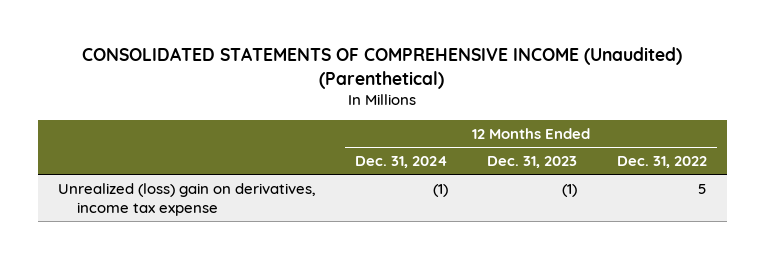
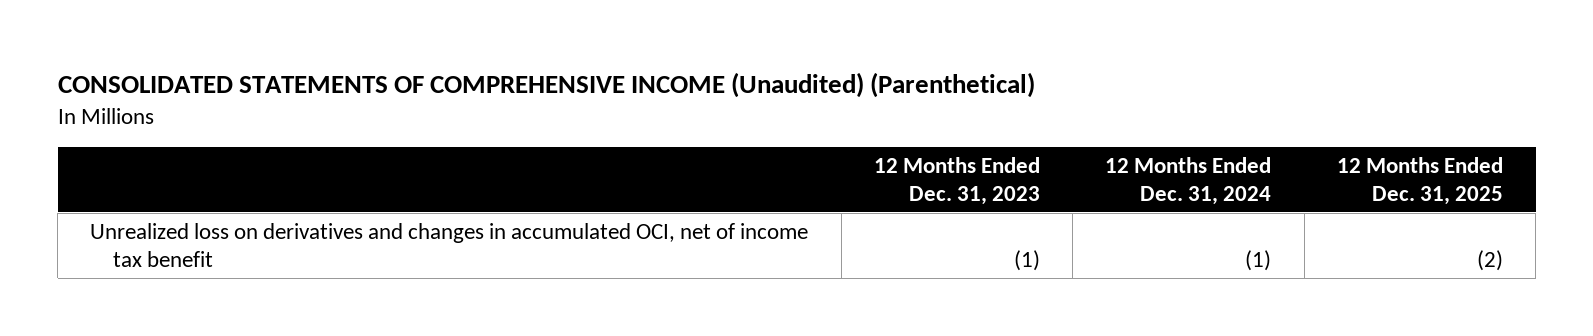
[616,155,707,168] Dec. 31, 2022 -> none
none -> [1336,156,1503,205] 12 Months Ended Dec. 31, 2025
[57,182,316,217] Unrealized (loss) gain on derivatives, income tax expense -> [90,222,809,267] Unrealized loss on derivatives and changes in accumulated OCI, net of income tax benefit

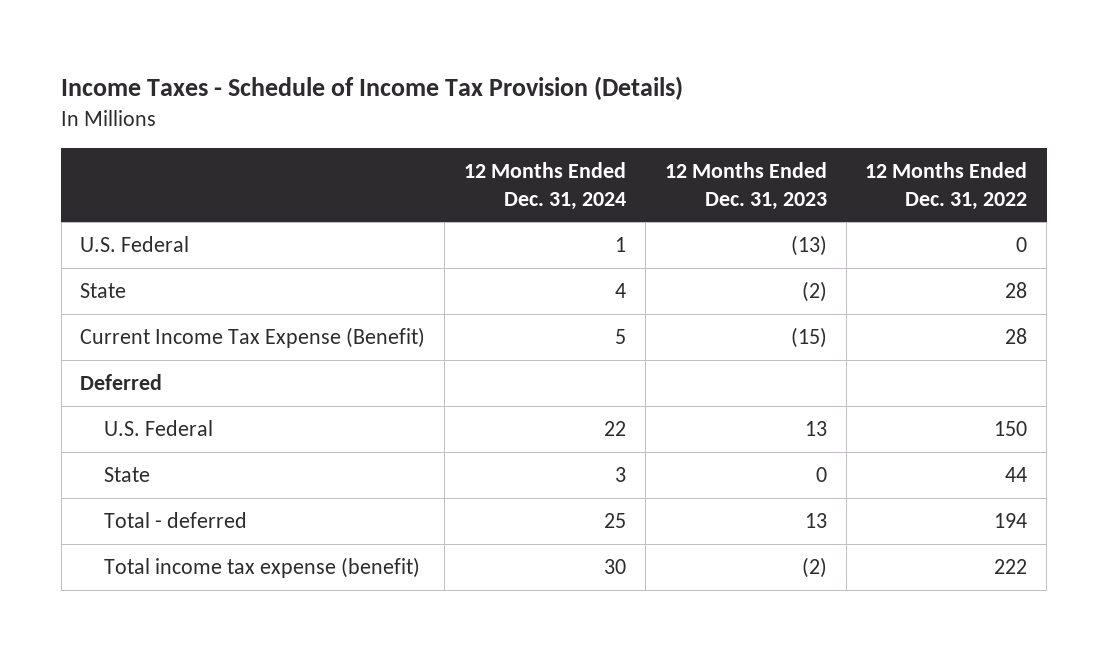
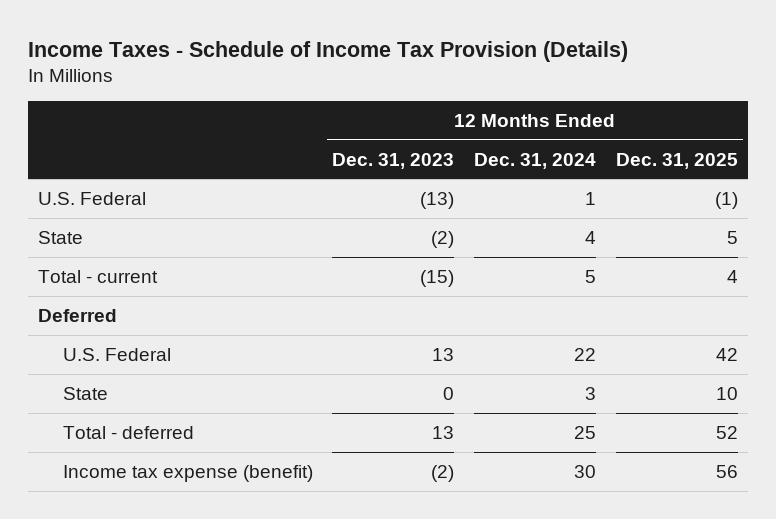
[865,161,1028,210] 12 Months Ended Dec. 31, 2022 -> none
none -> [616,152,739,169] Dec. 31, 2025
[80,327,426,349] Current Income Tax Expense (Benefit) -> [37,269,158,283] Total - current
[104,557,421,579] Total income tax expense (benefit) -> [62,464,313,482] Income tax expense (benefit)

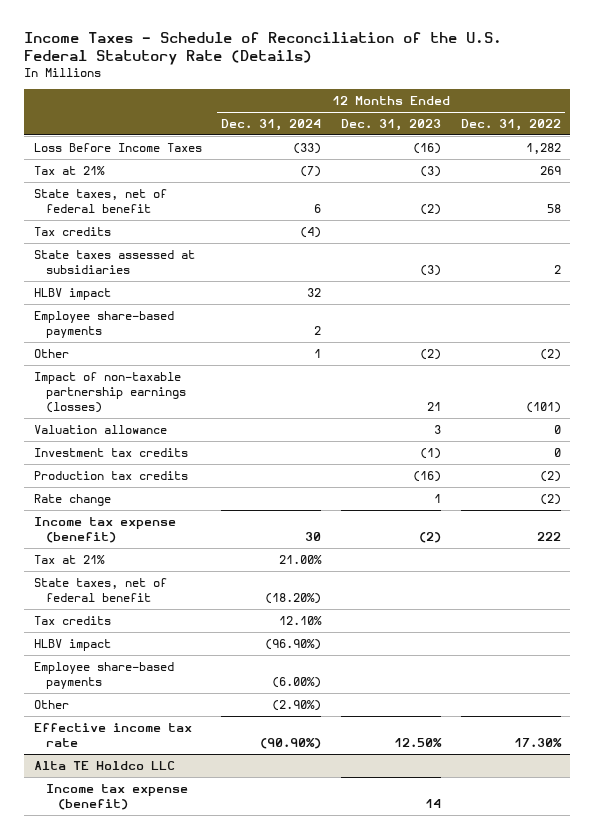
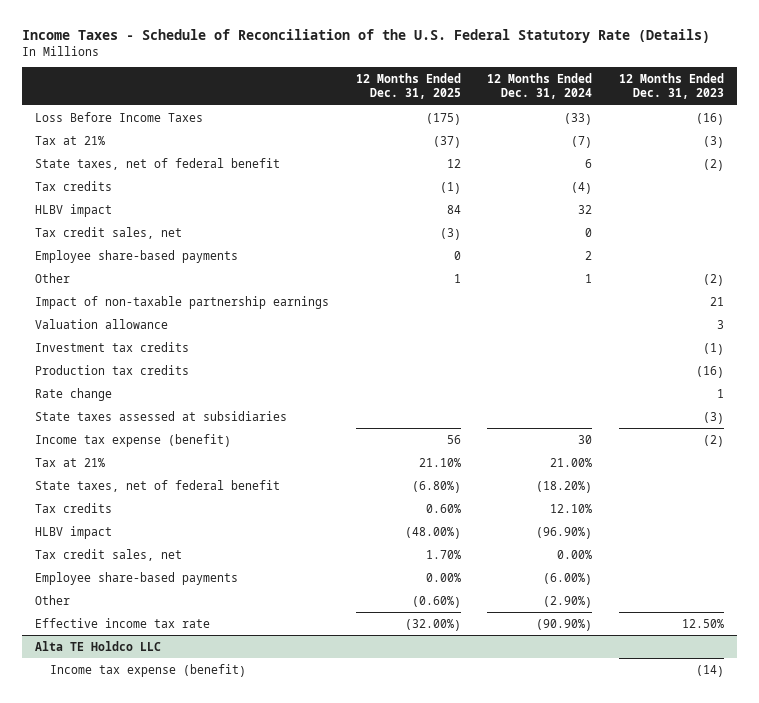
[460,118,561,131] Dec. 31, 2022 -> none
none -> [355,73,461,100] 12 Months Ended Dec. 31, 2025
none -> [35,226,183,239] Tax credit sales, net
[33,371,186,413] Impact of non-taxable partnership earnings (losses) -> [35,295,330,309] Impact of non-taxable partnership earnings
[33,249,195,274] State taxes assessed at subsidiaries -> [35,410,288,421] State taxes assessed at subsidiaries
none -> [35,548,183,561] Tax credit sales, net
[424,798,441,808] 14 -> [695,664,724,677] (14)

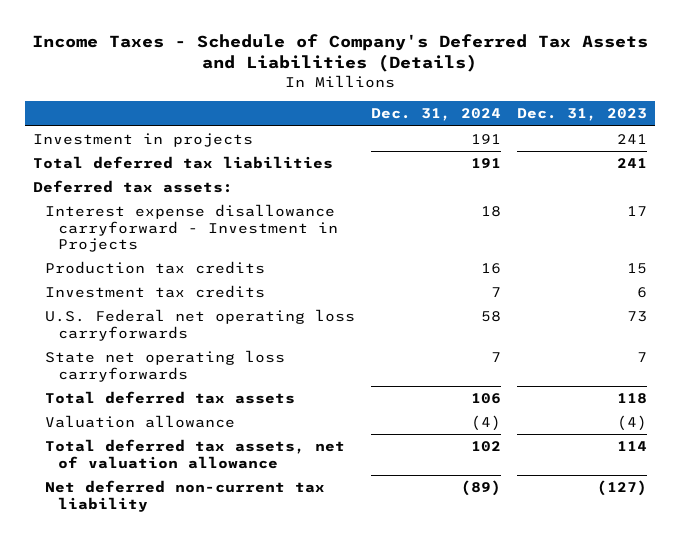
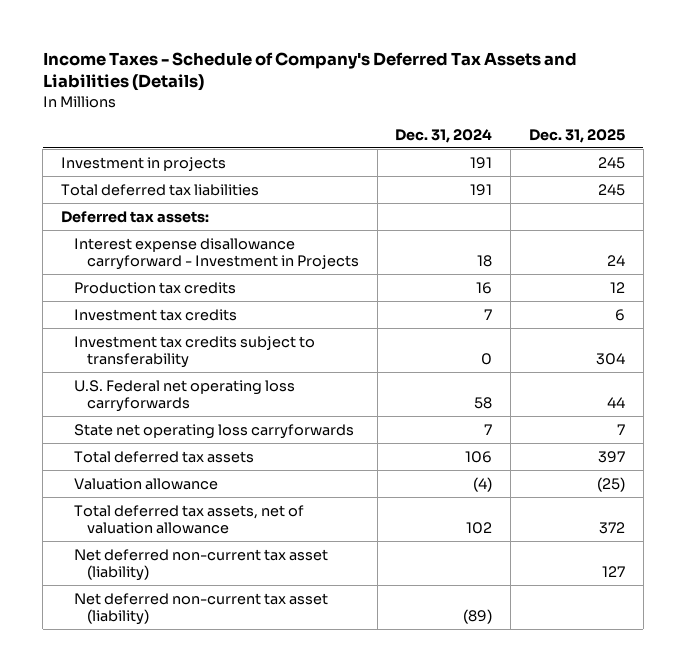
[516,108,647,122] Dec. 31, 2023 -> none
none -> [529,128,626,143] Dec. 31, 2025
none -> [74,335,316,368] Investment tax credits subject to transferability
none -> [74,548,329,581] Net deferred non-current tax asset (liability)
[45,480,326,512] Net deferred non-current tax liability -> [74,592,329,625] Net deferred non-current tax asset (liability)

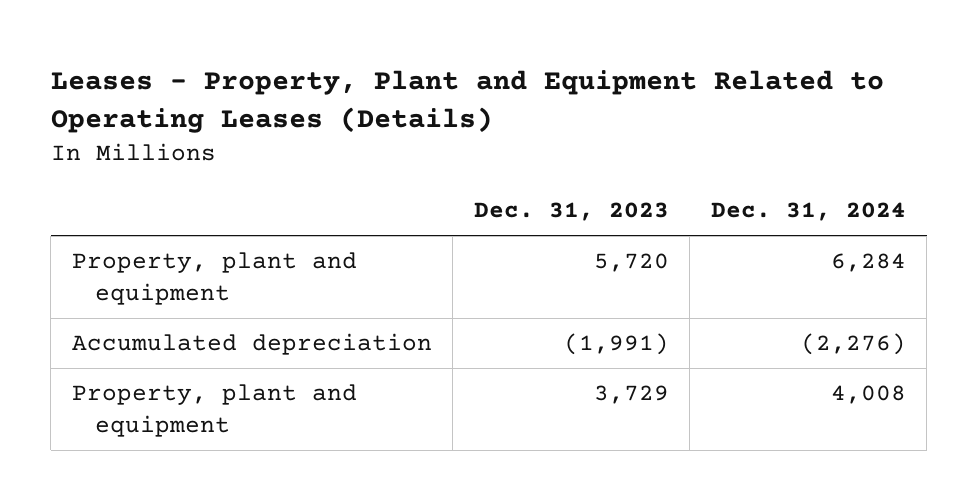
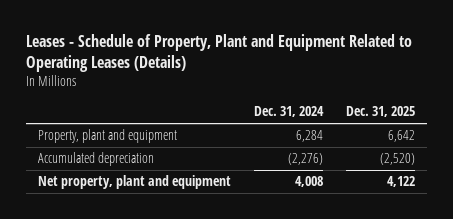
[50,69,884,133] Leases - Property, Plant and Equipment Related to Operating Leases (Details) -> [25,33,412,72] Leases - Schedule of Property, Plant and Equipment Related to Operating Leases (Details)
[473,201,669,221] Dec. 31, 2023 -> none
none -> [345,106,415,118] Dec. 31, 2025
[71,384,357,437] Property, plant and equipment -> [37,175,231,190] Net property, plant and equipment

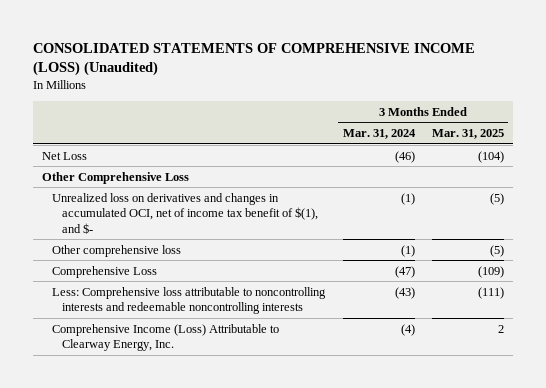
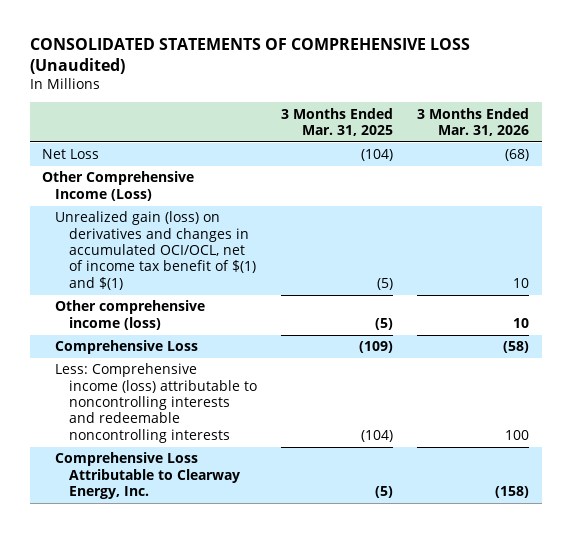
[33,42,476,77] CONSOLIDATED STATEMENTS OF COMPREHENSIVE INCOME (LOSS) (Unaudited) -> [29,38,470,74] CONSOLIDATED STATEMENTS OF COMPREHENSIVE LOSS (Unaudited)
[342,129,416,140] Mar. 31, 2024 -> none
none -> [417,107,530,136] 3 Months Ended Mar. 31, 2026
[42,171,190,184] Other Comprehensive Loss -> [41,171,194,201] Other Comprehensive Income (Loss)
[52,192,319,234] Unrealized loss on derivatives and changes in accumulated OCI, net of income tax benefit of $(1), and $- -> [55,211,256,290] Unrealized gain (loss) on derivatives and changes in accumulated OCI/OCL, net of income tax benefit of $(1) and $(1)
[52,244,182,257] Other comprehensive loss -> [55,300,206,330] Other comprehensive income (loss)
[52,286,327,315] Less: Comprehensive loss attributable to noncontrolling interests and redeemable noncontrolling interests -> [55,363,257,443] Less: Comprehensive income (loss) attributable to noncontrolling interests and redeemable noncontrolling interests
[478,286,505,299] (111) -> [361,429,394,442] (104)
[52,323,280,352] Comprehensive Income (Loss) Attributable to Clearway Energy, Inc. -> [55,452,240,500] Comprehensive Loss Attributable to Clearway Energy, Inc.
[498,324,505,333] 2 -> [375,486,394,499] (5)

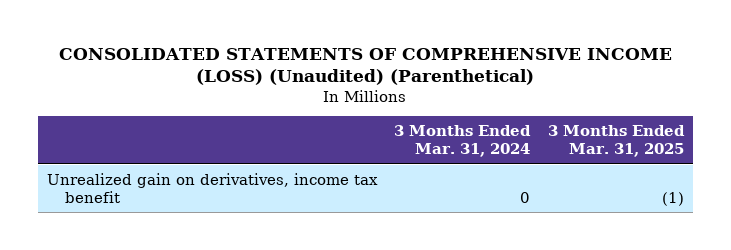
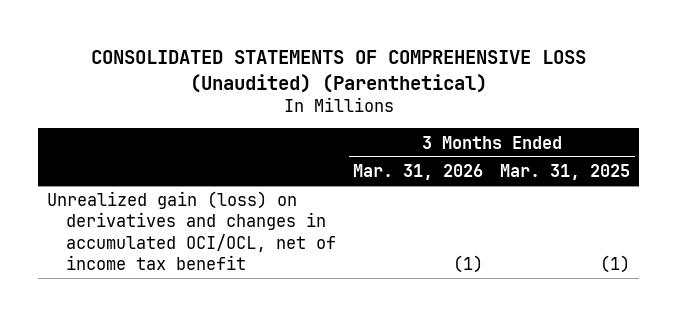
[59,48,673,86] CONSOLIDATED STATEMENTS OF COMPREHENSIVE INCOME (LOSS) (Unaudited) (Parenthetical) -> [90,50,586,93] CONSOLIDATED STATEMENTS OF COMPREHENSIVE LOSS (Unaudited) (Parenthetical)
[394,125,532,158] 3 Months Ended Mar. 31, 2024 -> none
none -> [353,163,484,180] Mar. 31, 2026
[46,172,378,204] Unrealized gain on derivatives, income tax benefit -> [47,191,336,270] Unrealized gain (loss) on derivatives and changes in accumulated OCI/OCL, net of income tax benefit

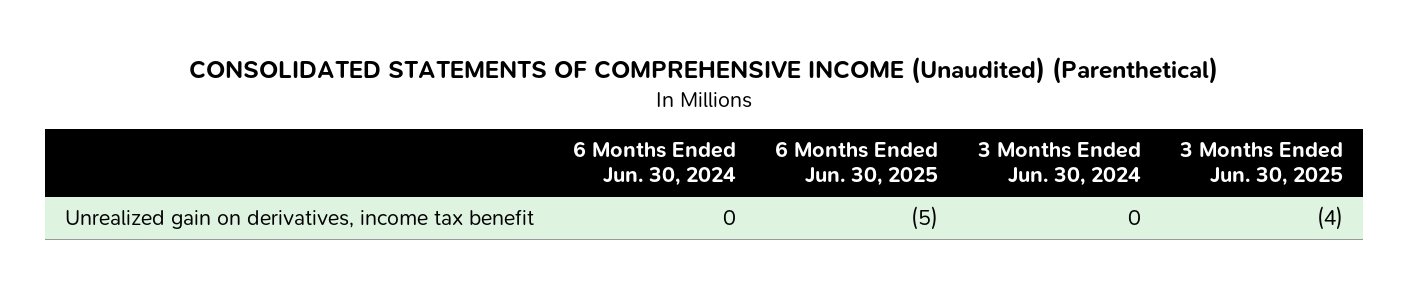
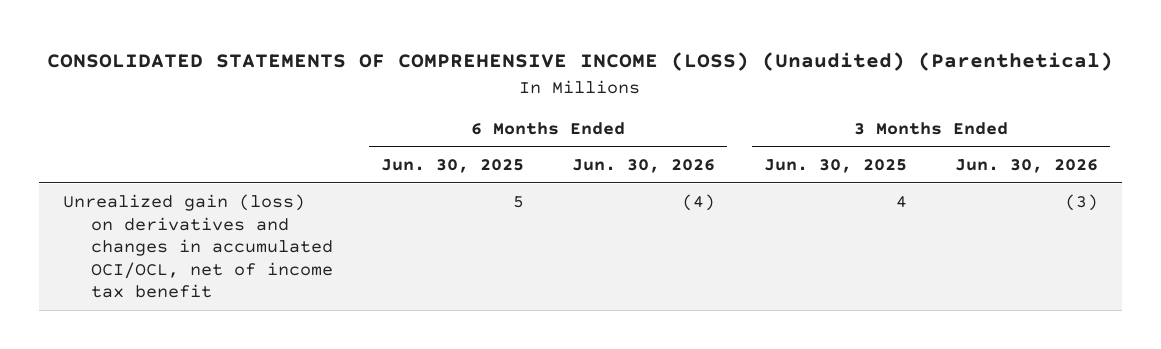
[188,56,1218,85] CONSOLIDATED STATEMENTS OF COMPREHENSIVE INCOME (Unaudited) (Parenthetical) -> [47,52,1114,72] CONSOLIDATED STATEMENTS OF COMPREHENSIVE INCOME (LOSS) (Unaudited) (Parenthetical)
[573,140,737,187] 6 Months Ended Jun. 30, 2024 -> none
[976,141,1141,187] 3 Months Ended Jun. 30, 2024 -> none
none -> [572,159,716,174] Jun. 30, 2026
none -> [955,159,1099,174] Jun. 30, 2026
[64,209,534,230] Unrealized gain on derivatives, income tax benefit -> [62,194,333,299] Unrealized gain (loss) on derivatives and changes in accumulated OCI/OCL, net of income tax benefit
[911,206,939,231] (5) -> [513,196,525,209] 5
[1316,206,1343,231] (4) -> [895,196,907,209] 4

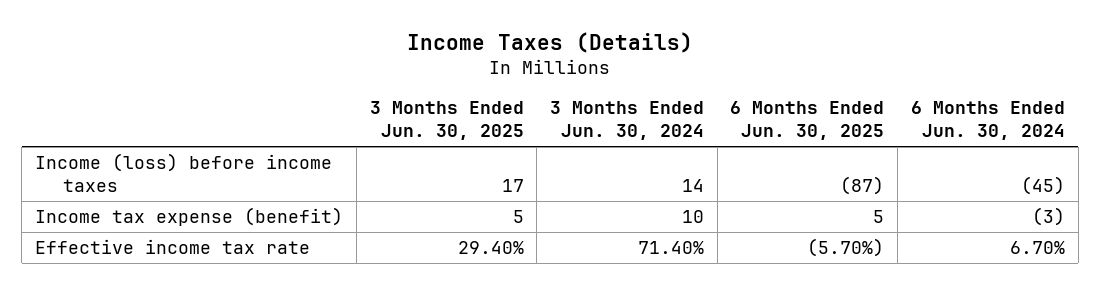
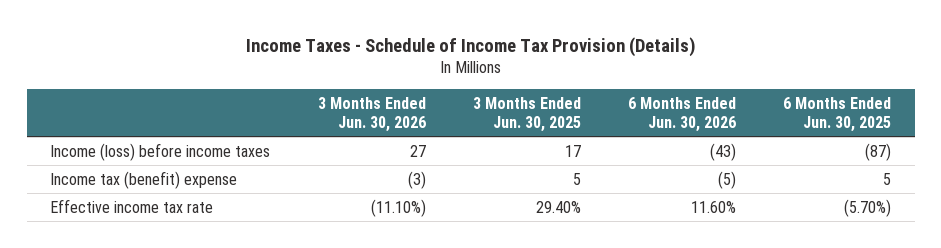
[406,31,693,53] Income Taxes (Details) -> [245,36,696,57] Income Taxes - Schedule of Income Tax Provision (Details)
[549,101,704,141] 3 Months Ended Jun. 30, 2024 -> none
[910,101,1065,141] 6 Months Ended Jun. 30, 2024 -> none
none -> [317,96,426,132] 3 Months Ended Jun. 30, 2026
none -> [627,96,736,132] 6 Months Ended Jun. 30, 2026
[35,206,344,226] Income tax expense (benefit) -> [50,170,238,189] Income tax (benefit) expense

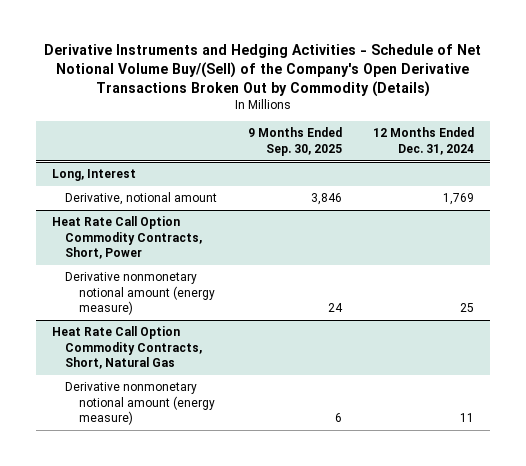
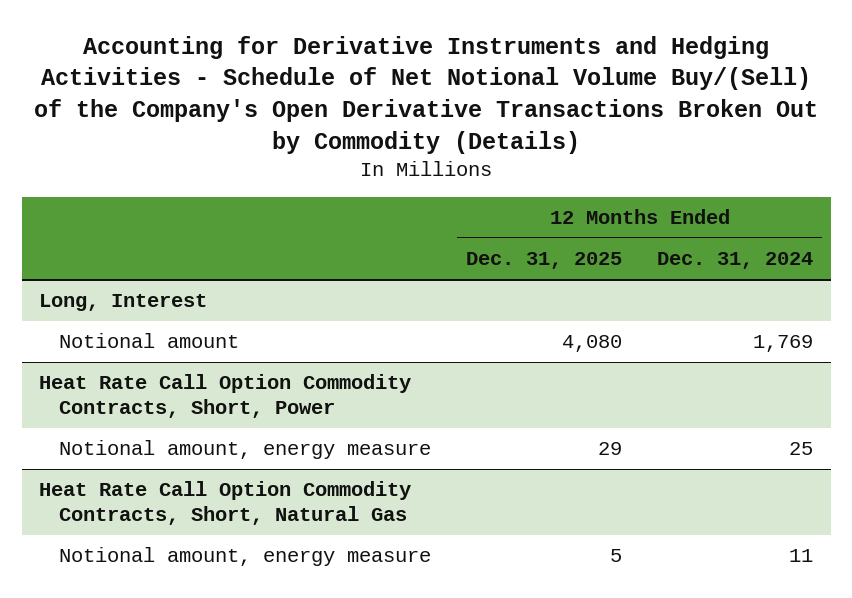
[43,43,481,97] Derivative Instruments and Hedging Activities - Schedule of Net Notional Volume Buy/(Sell) of the Company's Open Derivative Transactions Broken Out by Commodity (Details) -> [34,35,819,154] Accounting for Derivative Instruments and Hedging Activities - Schedule of Net Notional Volume Buy/(Sell) of the Company's Open Derivative Transactions Broken Out by Commodity (Details)
[248,127,343,156] 9 Months Ended Sep. 30, 2025 -> none
none -> [466,252,623,270] Dec. 31, 2025
[65,192,218,206] Derivative, notional amount -> [59,333,240,349] Notional amount
[65,272,215,316] Derivative nonmonetary notional amount (energy measure) -> [59,440,432,460] Notional amount, energy measure
[65,382,215,426] Derivative nonmonetary notional amount (energy measure) -> [59,547,432,567] Notional amount, energy measure

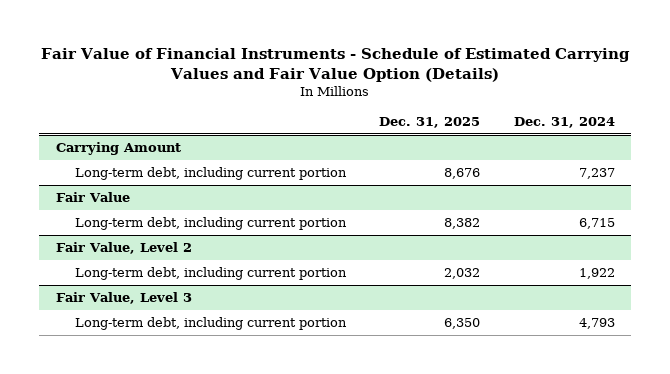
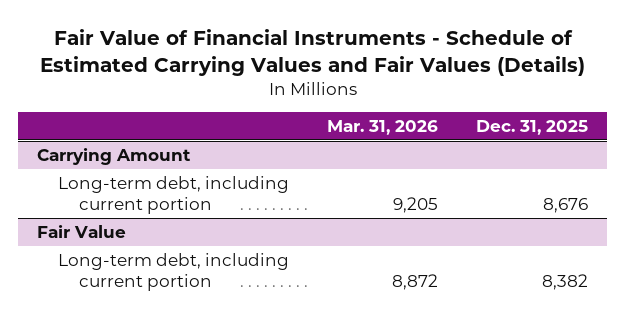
[41,48,631,83] Fair Value of Financial Instruments - Schedule of Estimated Carrying Values and Fair Value Option (Details) -> [39,28,585,76] Fair Value of Financial Instruments - Schedule of Estimated Carrying Values and Fair Values (Details)
[513,117,615,129] Dec. 31, 2024 -> none
none -> [327,120,439,136] Mar. 31, 2026
[55,242,192,255] Fair Value, Level 2 -> none
[75,267,348,281] Long-term debt, including current portion -> none
[55,292,192,305] Fair Value, Level 3 -> none
[75,317,348,331] Long-term debt, including current portion -> none

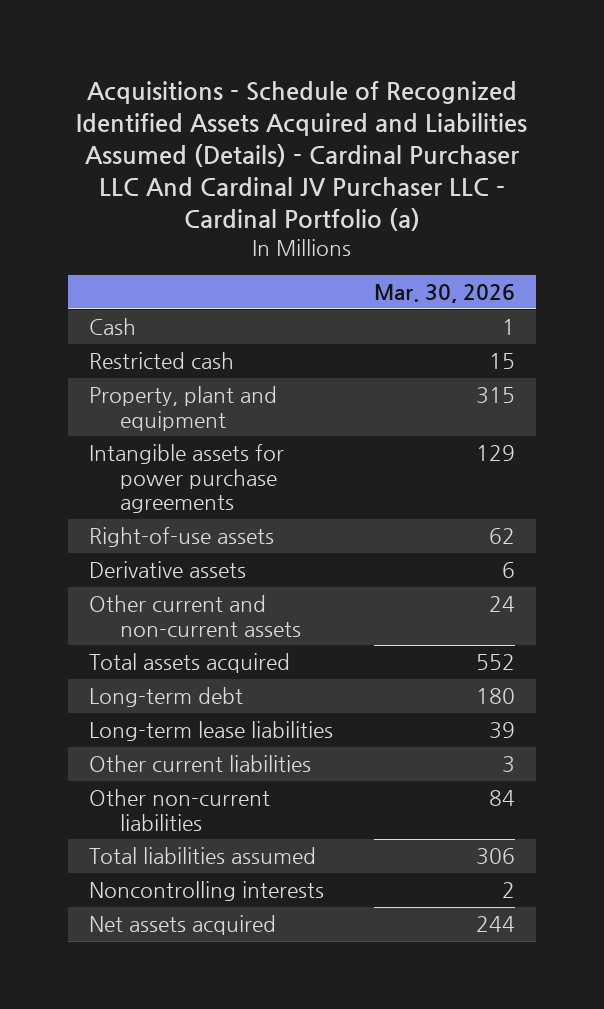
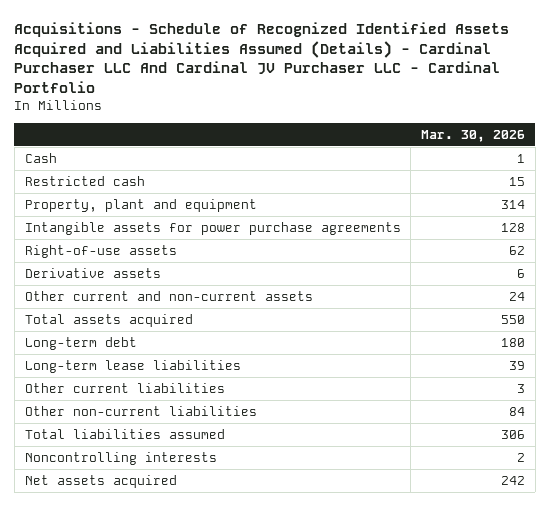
[75,81,527,231] Acquisitions - Schedule of Recognized Identified Assets Acquired and Liabilities Assumed (Details) - Cardinal Purchaser LLC And Cardinal JV Purchaser LLC - Cardinal Portfolio (a) -> [14,21,510,93] Acquisitions - Schedule of Recognized Identified Assets Acquired and Liabilities Assumed (Details) - Cardinal Purchaser LLC And Cardinal JV Purchaser LLC - Cardinal Portfolio
[476,386,516,404] 315 -> [501,200,526,210] 314
[476,444,516,461] 129 -> [501,223,526,233] 128
[476,653,516,670] 552 -> [501,315,526,325] 550
[476,915,516,932] 244 -> [501,476,526,486] 242

